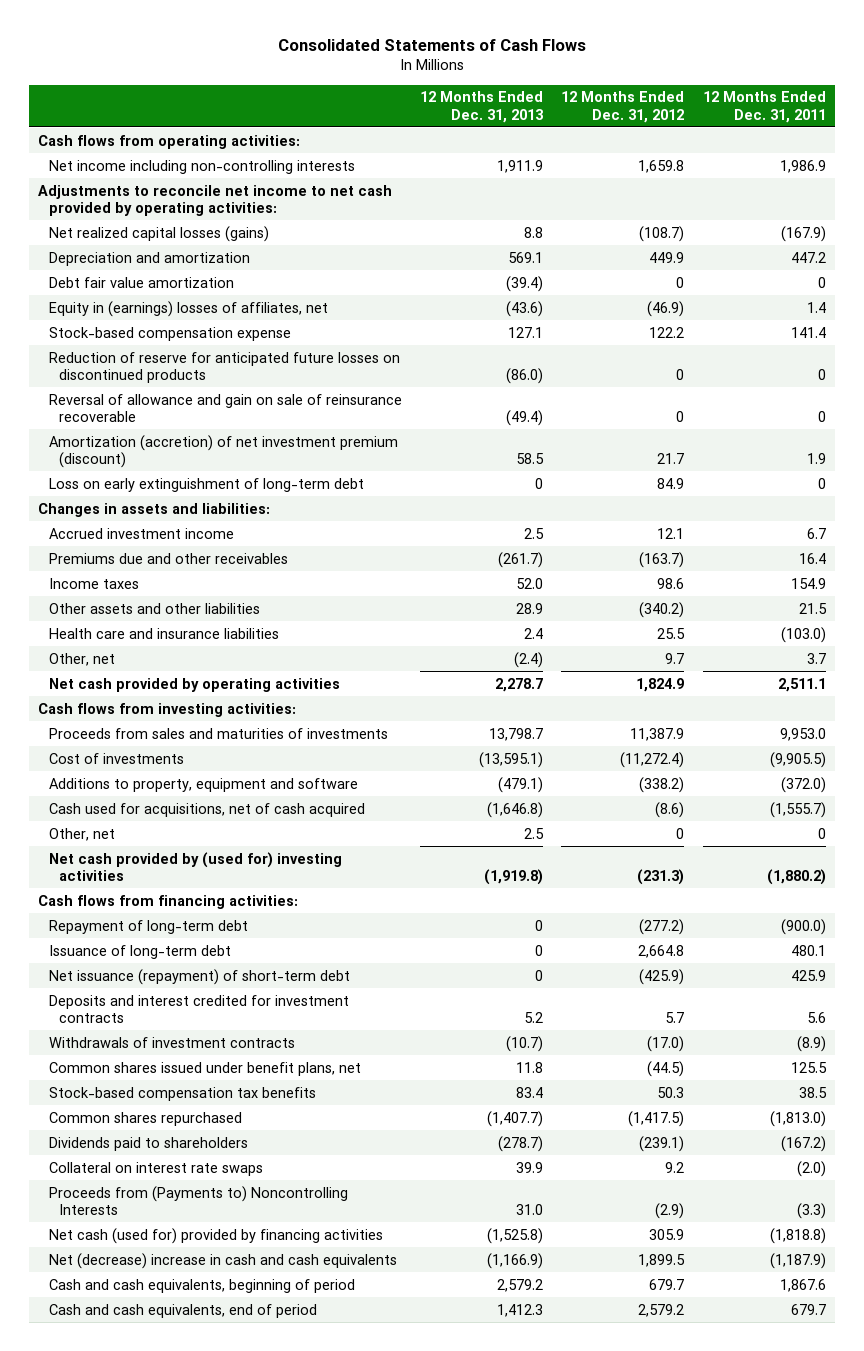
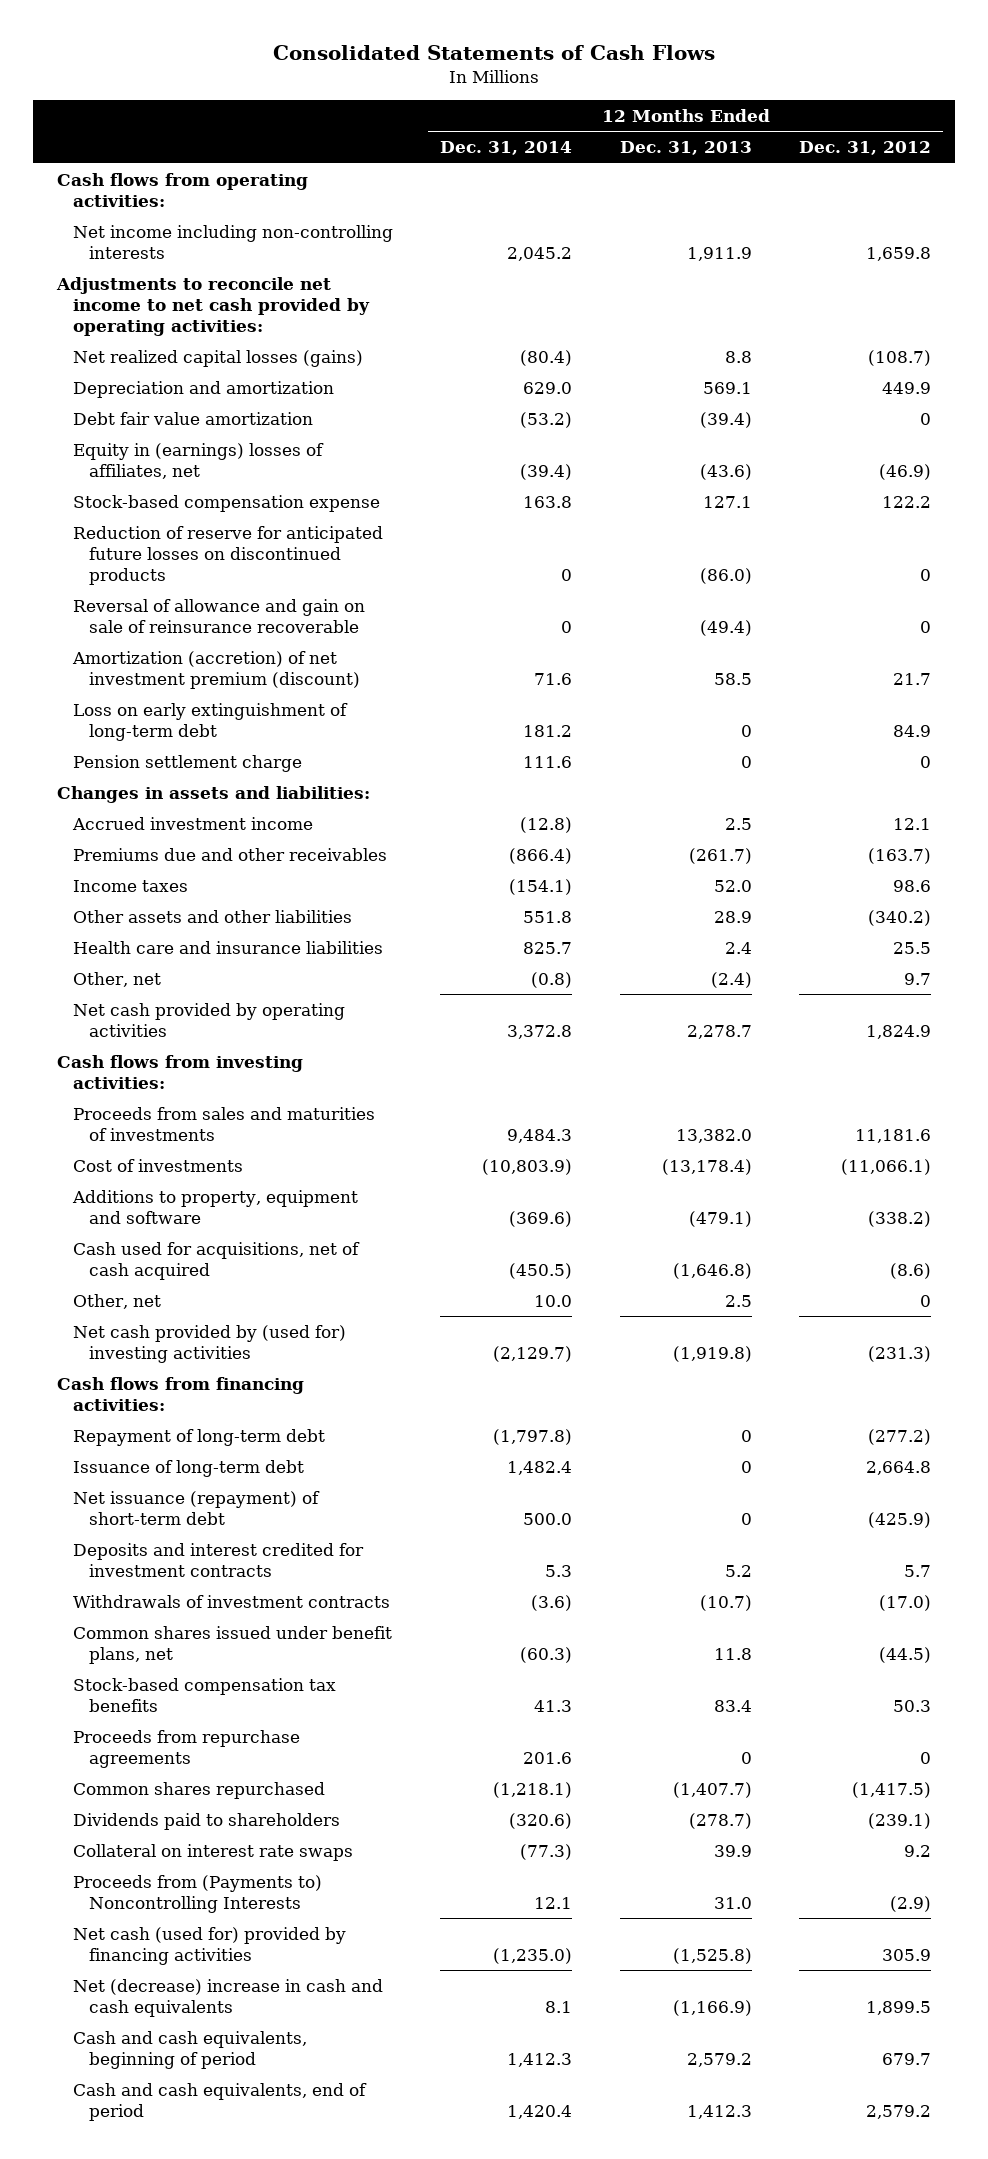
[702,91,826,123] 12 Months Ended Dec. 31, 2011 -> none
none -> [440,141,573,156] Dec. 31, 2014
none -> [72,754,302,772] Pension settlement charge
[488,727,543,741] 13,798.7 -> [675,1128,752,1143] 13,382.0
[630,727,685,741] 11,387.9 -> [854,1128,931,1143] 11,181.6
[478,751,543,768] (13,595.1) -> [661,1158,752,1175] (13,178.4)
[620,751,685,768] (11,272.4) -> [840,1158,931,1175] (11,066.1)
none -> [72,1729,300,1768] Proceeds from repurchase agreements

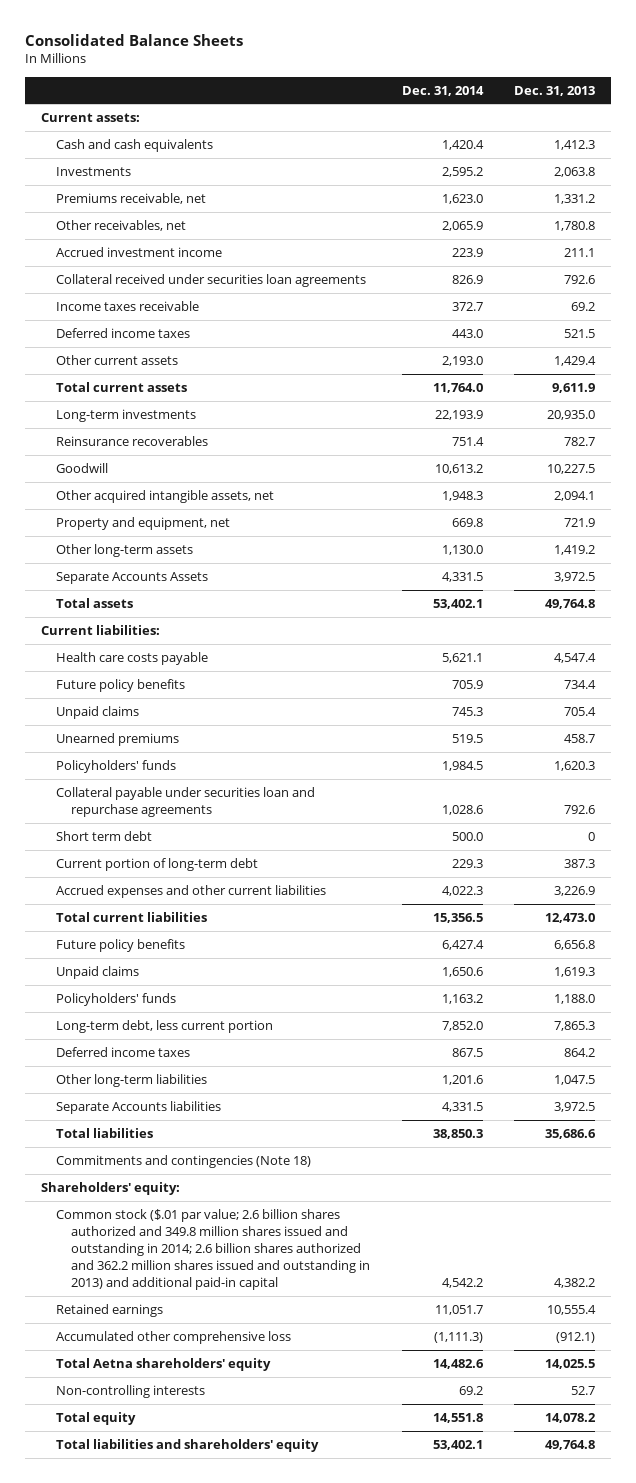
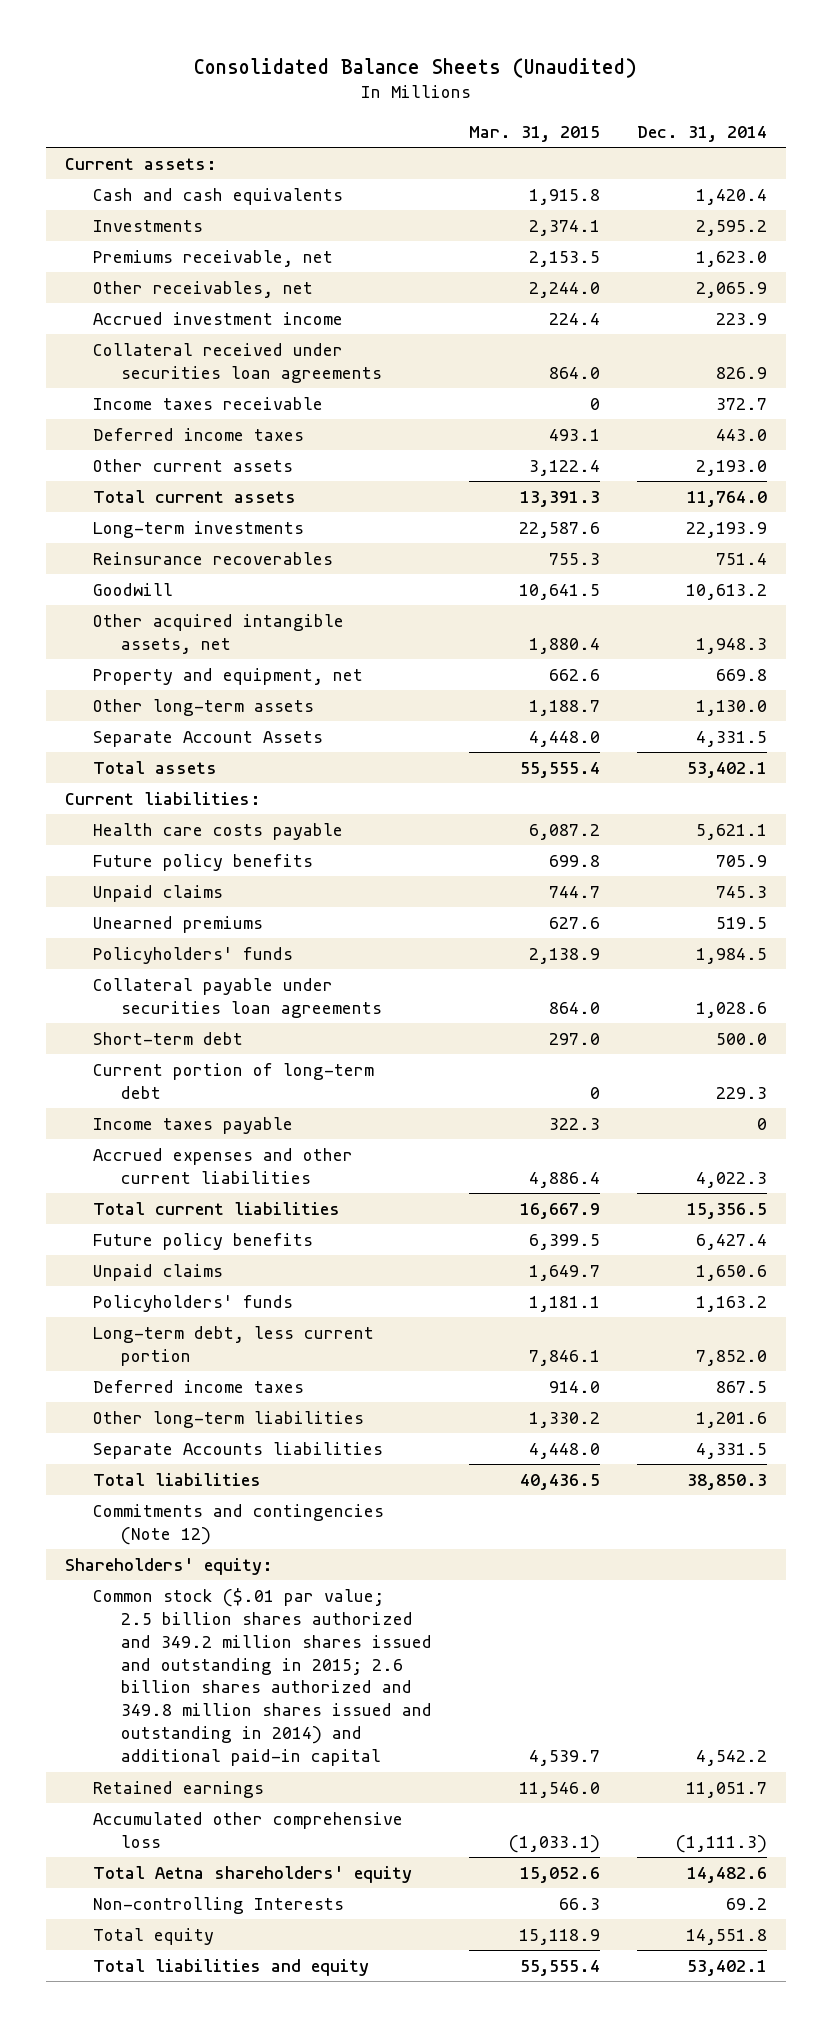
[25,33,244,46] Consolidated Balance Sheets -> [193,57,637,78] Consolidated Balance Sheets (Unaudited)
[514,85,596,96] Dec. 31, 2013 -> none
none -> [469,125,601,142] Mar. 31, 2015
[56,571,209,584] Separate Accounts Assets -> [92,730,323,747] Separate Account Assets
[56,786,316,818] Collateral payable under securities loan and repurchase agreements -> [92,977,382,1018] Collateral payable under securities loan agreements
[56,830,153,841] Short term debt -> [92,1031,243,1045] Short-term debt
none -> [92,1116,293,1134] Income taxes payable
[56,1154,312,1168] Commitments and contingencies (Note 18) -> [92,1503,384,1545] Commitments and contingencies (Note 12)
[56,1208,371,1291] Common stock ($.01 par value; 2.6 billion shares authorized and 349.8 million shares issued and outstanding in 2014; 2.6 billion shares authorized and 362.2 million shares issued and outstanding in 2013) and additional paid-in capital -> [92,1587,432,1767] Common stock ($.01 par value; 2.5 billion shares authorized and 349.2 million shares issued and outstanding in 2015; 2.6 billion shares authorized and 349.8 million shares issued and outstanding in 2014) and additional paid-in capital
[56,1384,206,1398] Non-controlling interests -> [92,1896,344,1914] Non-controlling Interests
[56,1438,320,1452] Total liabilities and shareholders' equity -> [92,1958,369,1976] Total liabilities and equity

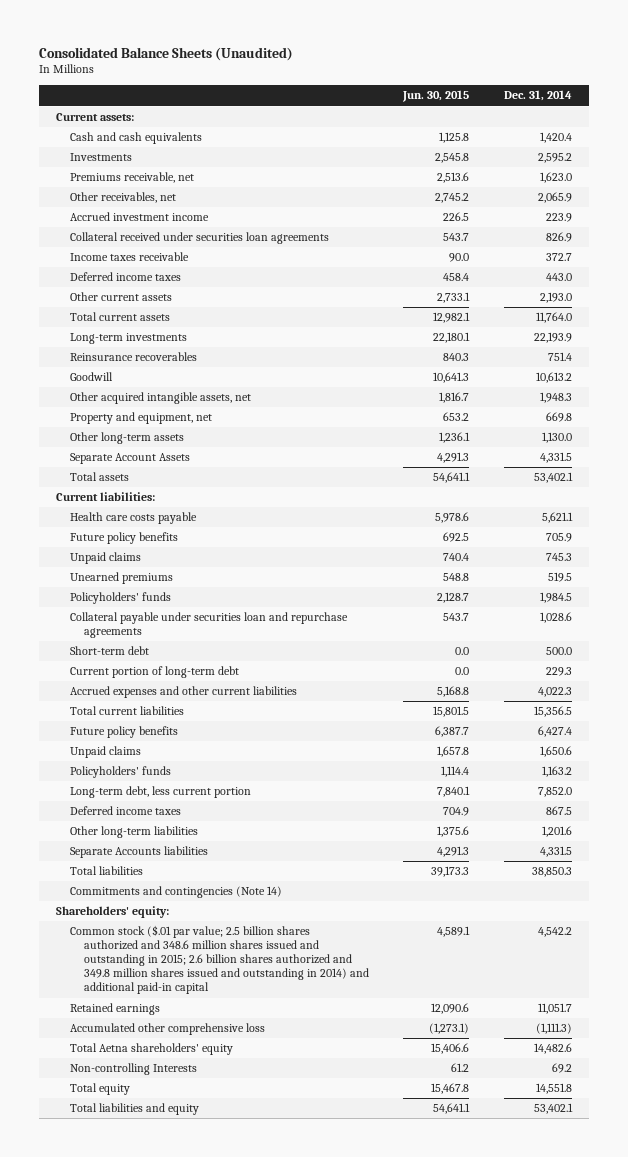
[469,125,601,142] Mar. 31, 2015 -> none
none -> [402,90,470,103] Jun. 30, 2015
[92,977,382,1018] Collateral payable under securities loan agreements -> [70,612,349,639] Collateral payable under securities loan and repurchase agreements
[92,1116,293,1134] Income taxes payable -> none
[92,1503,384,1545] Commitments and contingencies (Note 12) -> [70,886,283,899] Commitments and contingencies (Note 14)
[92,1587,432,1767] Common stock ($.01 par value; 2.5 billion shares authorized and 349.2 million shares issued and outstanding in 2015; 2.6 billion shares authorized and 349.8 million shares issued and outstanding in 2014) and additional paid-in capital -> [70,925,369,995] Common stock ($.01 par value; 2.5 billion shares authorized and 348.6 million shares issued and outstanding in 2015; 2.6 billion shares authorized and 349.8 million shares issued and outstanding in 2014) and additional paid-in capital

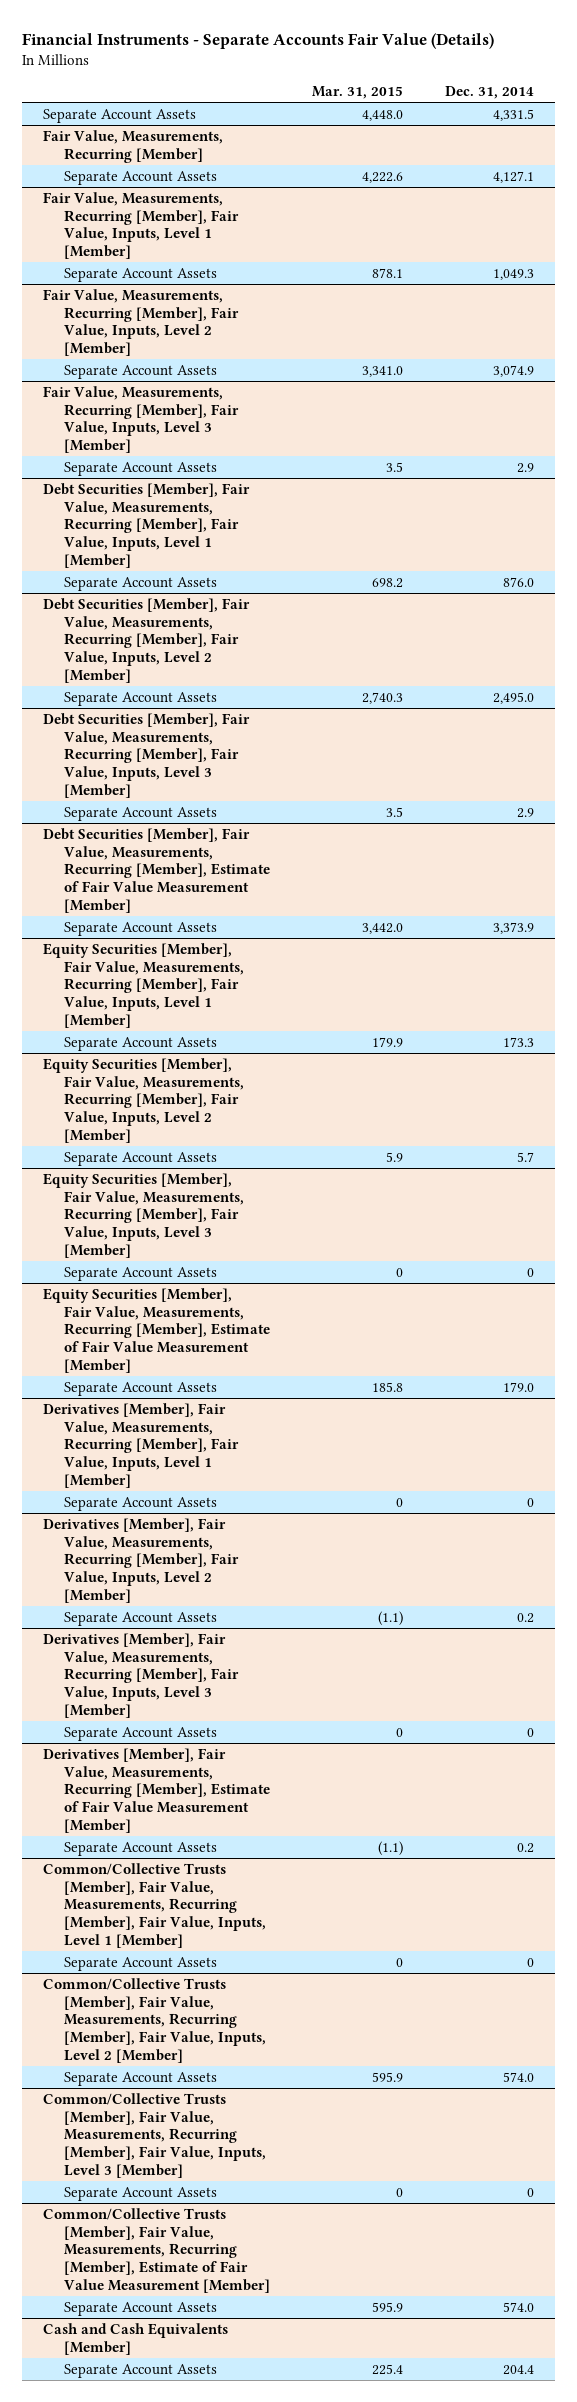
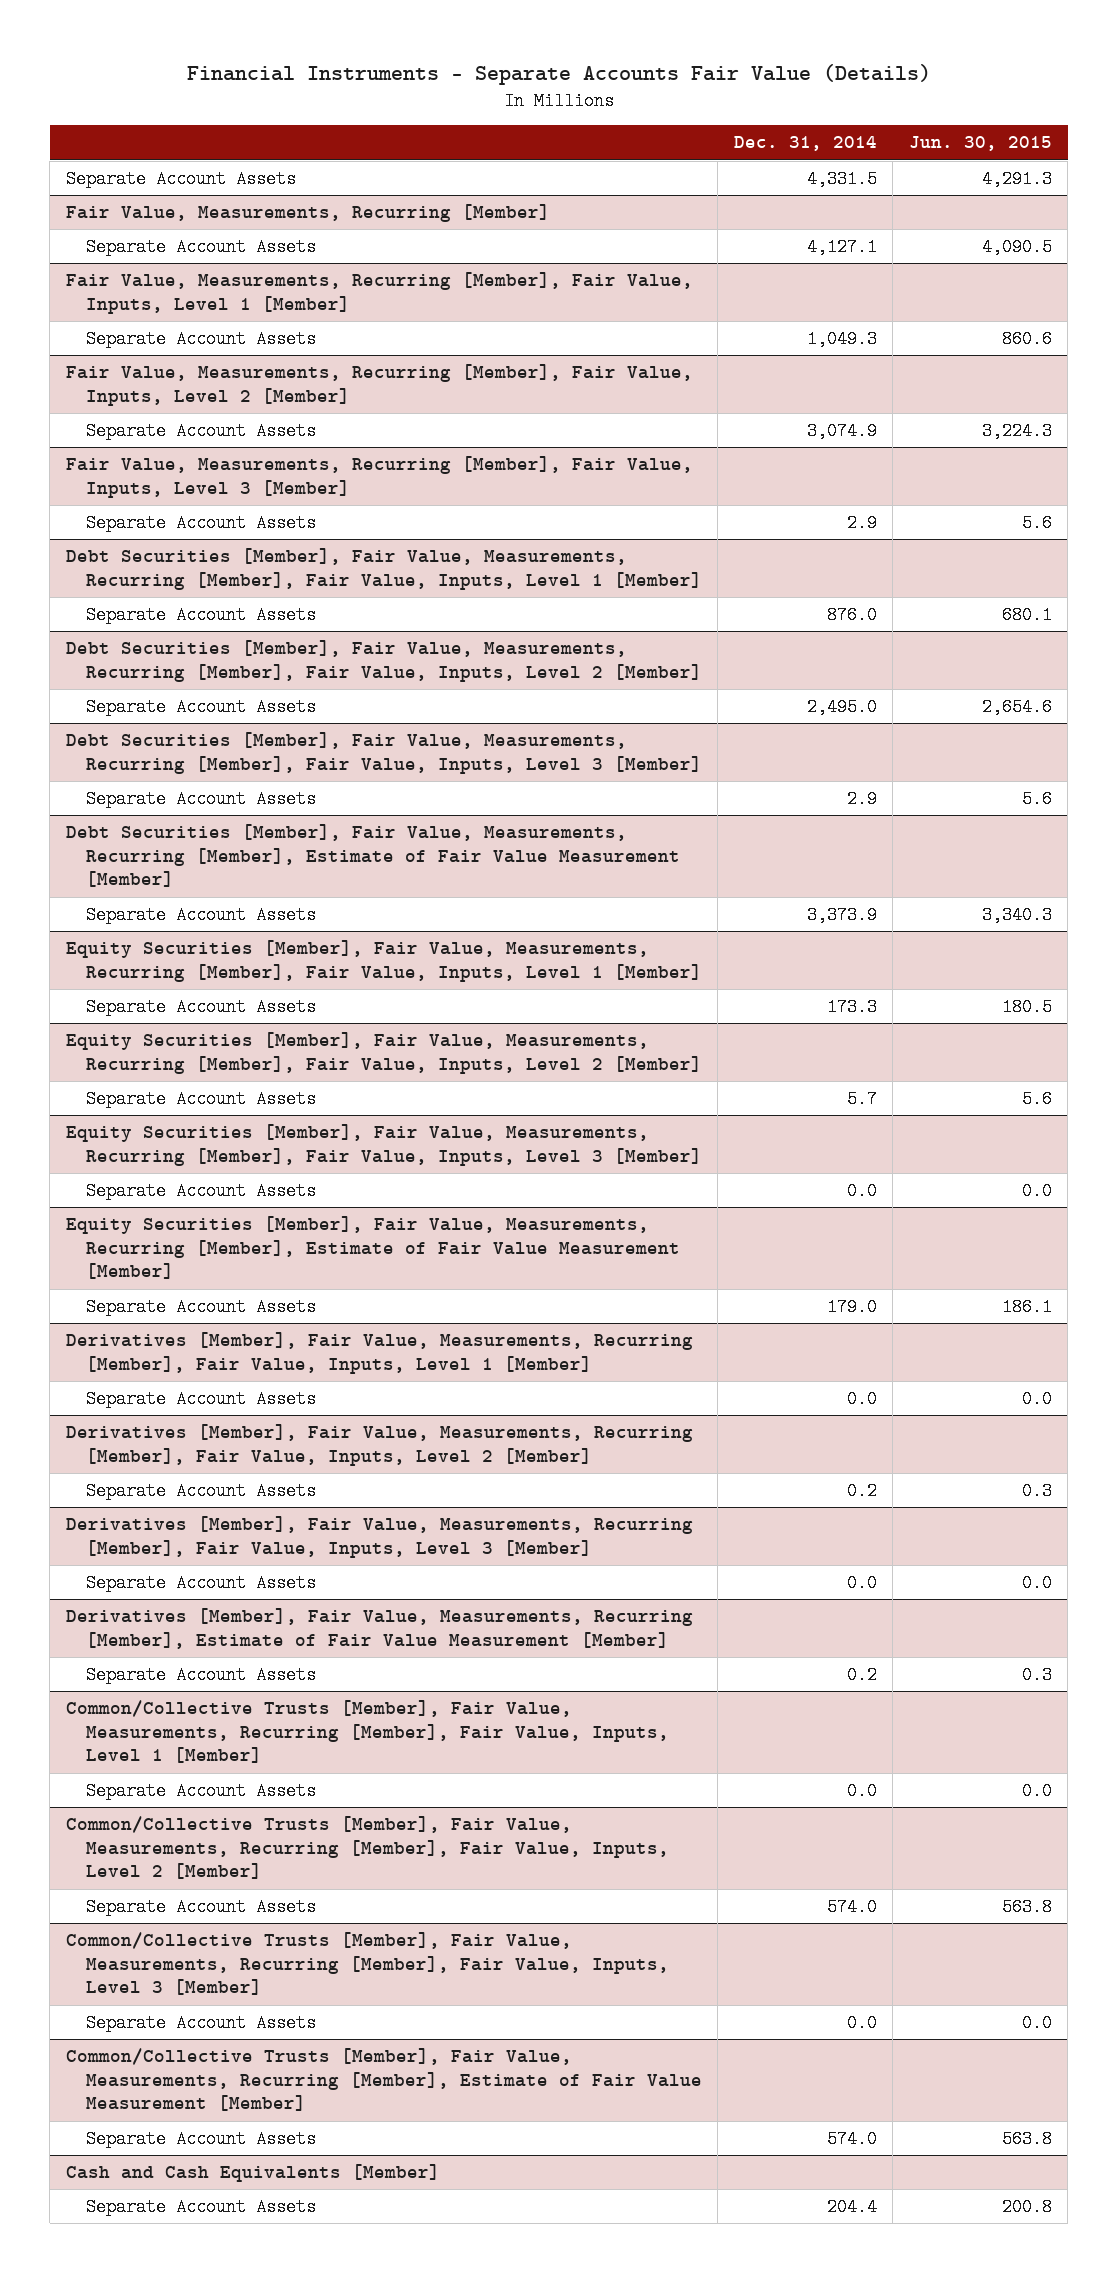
[312,86,404,100] Mar. 31, 2015 -> none
none -> [908,136,1052,152] Jun. 30, 2015
[527,1268,535,1278] 0 -> [846,1182,877,1201] 0.0
[527,1498,535,1508] 0 -> [846,1390,877,1409] 0.0
[527,1728,535,1738] 0 -> [846,1574,877,1593] 0.0
[527,1958,535,1968] 0 -> [846,1782,877,1801] 0.0
[527,2188,535,2198] 0 -> [846,2014,877,2033] 0.0

